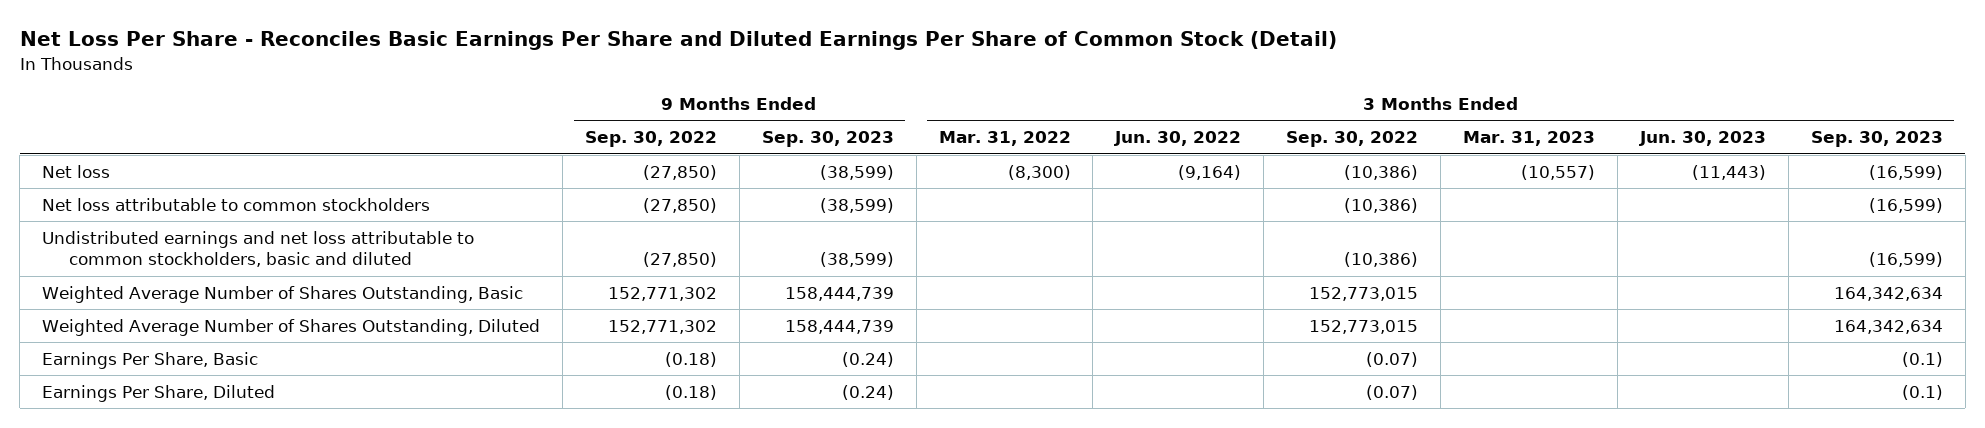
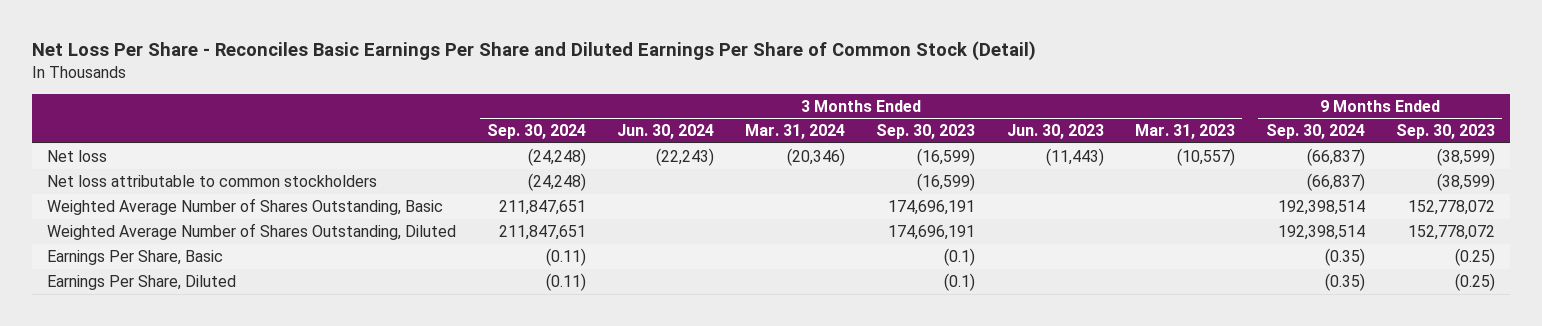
[584,131,717,148] Sep. 30, 2022 -> none
[938,131,1071,147] Mar. 31, 2022 -> none
[1114,131,1242,147] Jun. 30, 2022 -> none
[1286,131,1419,148] Sep. 30, 2022 -> none
none -> [487,124,587,140] Sep. 30, 2024
none -> [617,124,715,140] Jun. 30, 2024
none -> [745,124,846,140] Mar. 31, 2024
none -> [1265,124,1365,140] Sep. 30, 2024
[42,230,475,268] Undistributed earnings and net loss attributable to common stockholders, basic and diluted -> none
[784,286,894,301] 158,444,739 -> [1407,199,1495,215] 152,778,072
[1833,286,1943,301] 164,342,634 -> [888,199,976,215] 174,696,191
[784,319,894,334] 158,444,739 -> [1407,224,1495,240] 152,778,072
[1833,319,1943,334] 164,342,634 -> [888,224,976,240] 174,696,191
[841,351,894,367] (0.24) -> [1454,247,1495,266] (0.25)
[841,384,894,400] (0.24) -> [1454,272,1495,291] (0.25)

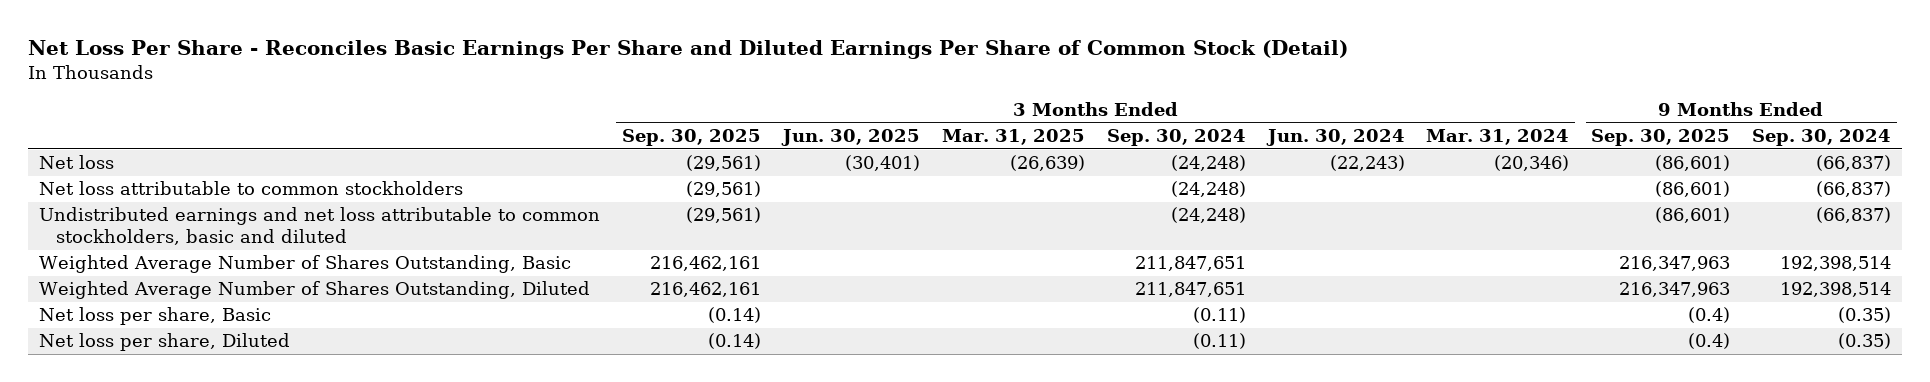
[876,124,976,140] Sep. 30, 2023 -> none
[1006,124,1104,140] Jun. 30, 2023 -> none
[1134,124,1235,140] Mar. 31, 2023 -> none
[1395,124,1495,140] Sep. 30, 2023 -> none
none -> [621,129,761,147] Sep. 30, 2025
none -> [780,129,920,147] Jun. 30, 2025
none -> [941,129,1085,146] Mar. 31, 2025
none -> [1591,129,1731,147] Sep. 30, 2025
none -> [39,207,601,246] Undistributed earnings and net loss attributable to common stockholders, basic and diluted
[47,249,224,265] Earnings Per Share, Basic -> [39,307,272,326] Net loss per share, Basic
[47,274,237,290] Earnings Per Share, Diluted -> [39,333,291,352] Net loss per share, Diluted

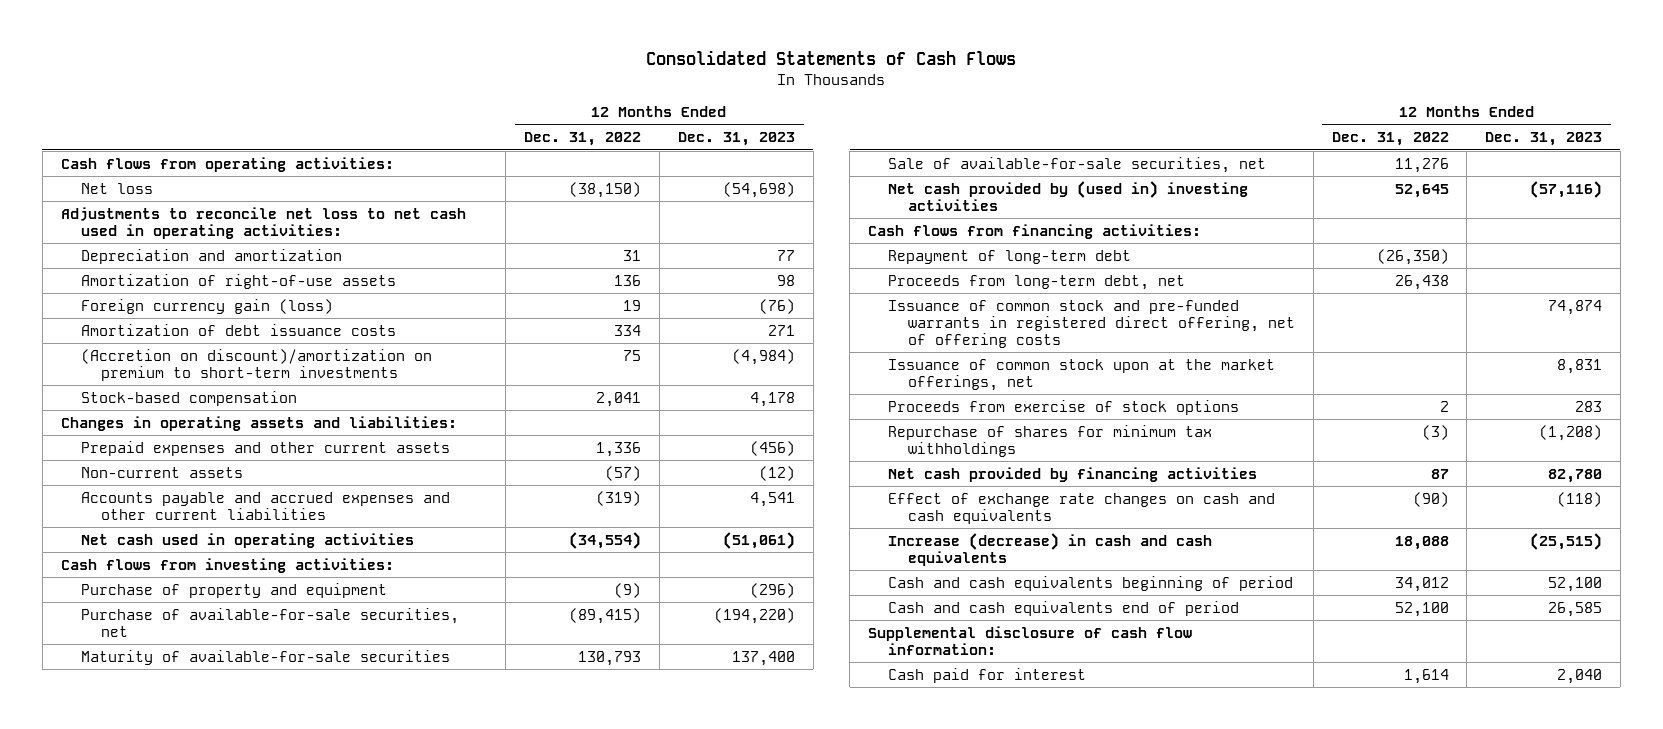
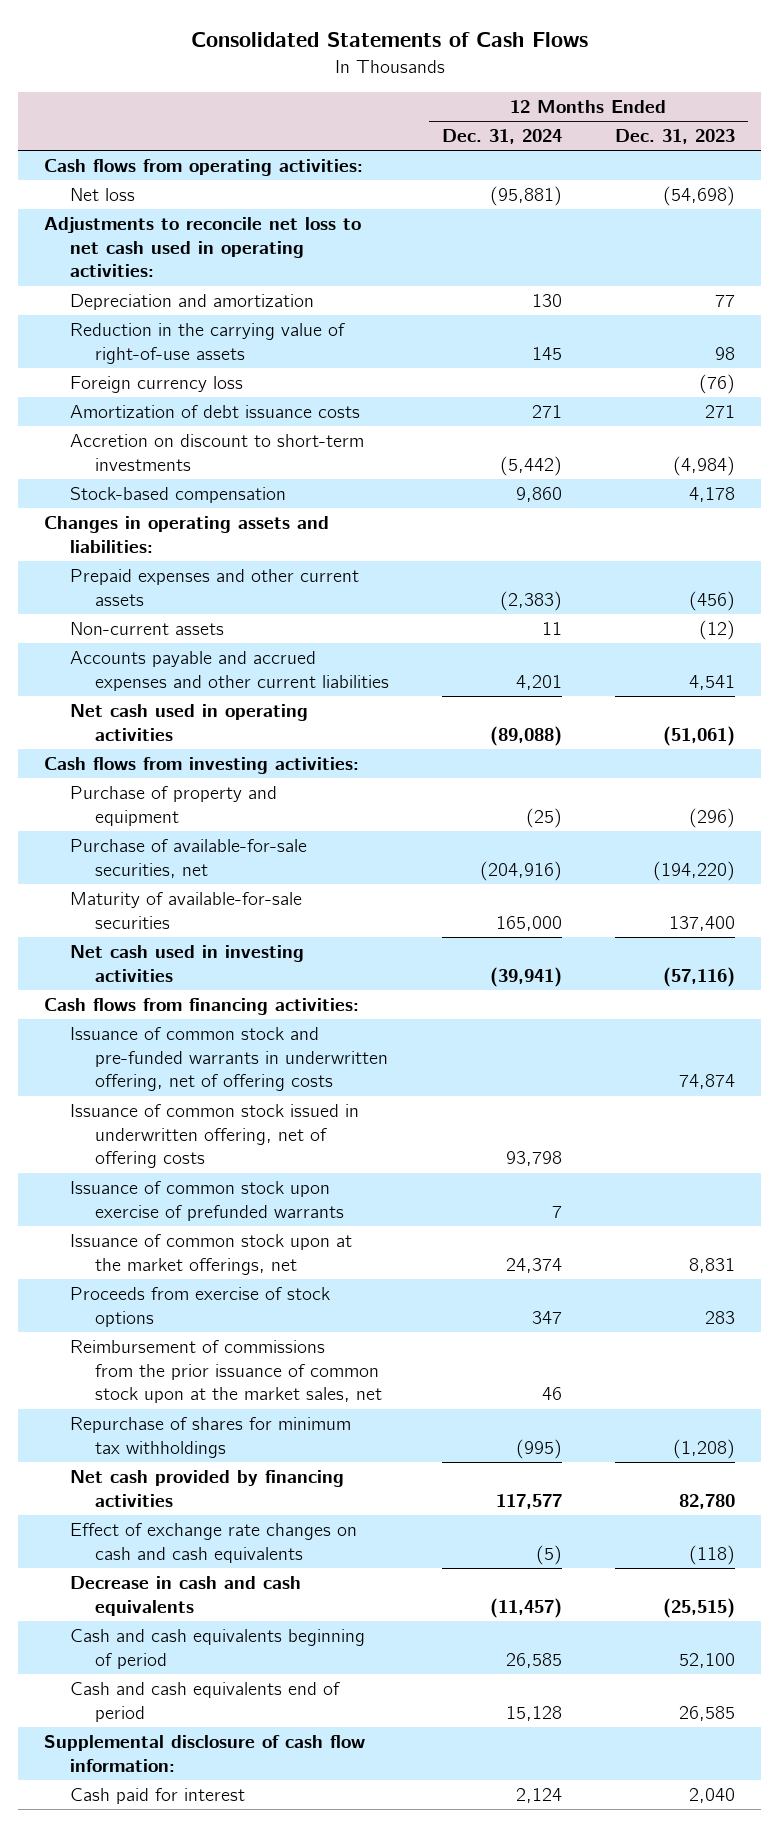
[524,132,642,147] Dec. 31, 2022 -> none
none -> [442,129,563,145] Dec. 31, 2024
[80,273,396,289] Amortization of right-of-use assets -> [69,323,345,364] Reduction in the carrying value of right-of-use assets
[80,298,333,314] Foreign currency gain (loss) -> [69,376,243,394] Foreign currency loss
[80,348,432,381] (Accretion on discount)/amortization on premium to short-term investments -> [69,434,364,471] Accretion on discount to short-term investments
[887,156,1266,173] Sale of available-for-sale securities, net -> none
[887,180,1248,211] Net cash provided by (used in) investing activities -> [69,945,304,982] Net cash used in investing activities
[887,249,1131,264] Repayment of long-term debt -> none
[887,274,1185,290] Proceeds from long-term debt, net -> none
[887,299,1296,348] Issuance of common stock and pre-funded warrants in registered direct offering, net of offering costs -> [69,1027,389,1092] Issuance of common stock and pre-funded warrants in underwritten offering, net of offering costs
none -> [69,1104,359,1169] Issuance of common stock issued in underwritten offering, net of offering costs
none -> [69,1181,345,1221] Issuance of common stock upon exercise of prefunded warrants
none -> [69,1340,383,1404] Reimbursement of commissions from the prior issuance of common stock upon at the market sales, net
[887,532,1212,566] Increase (decrease) in cash and cash equivalents -> [69,1576,301,1616] Decrease in cash and cash equivalents

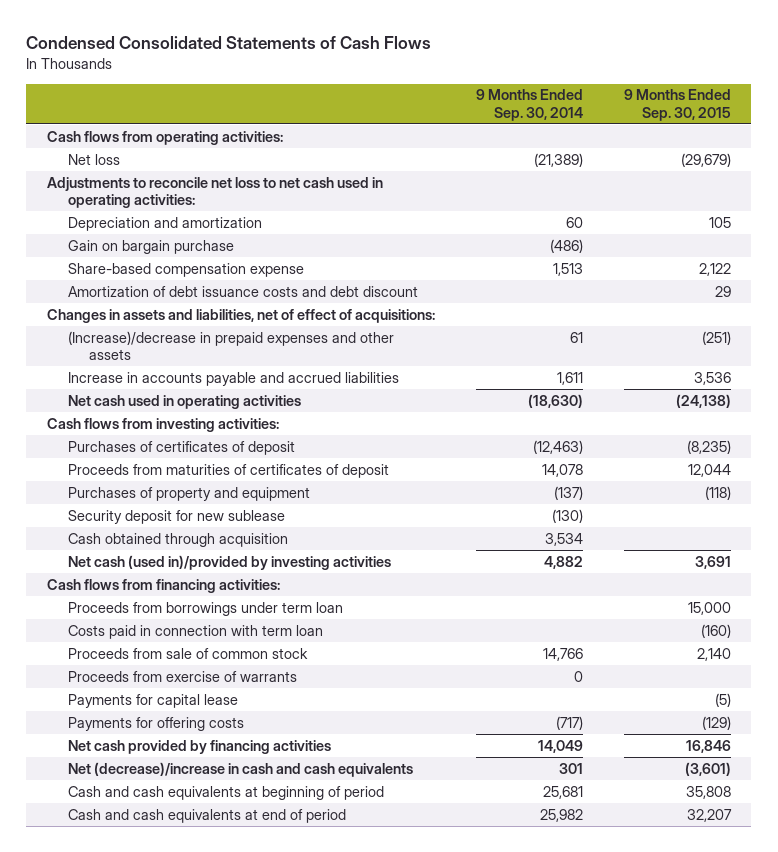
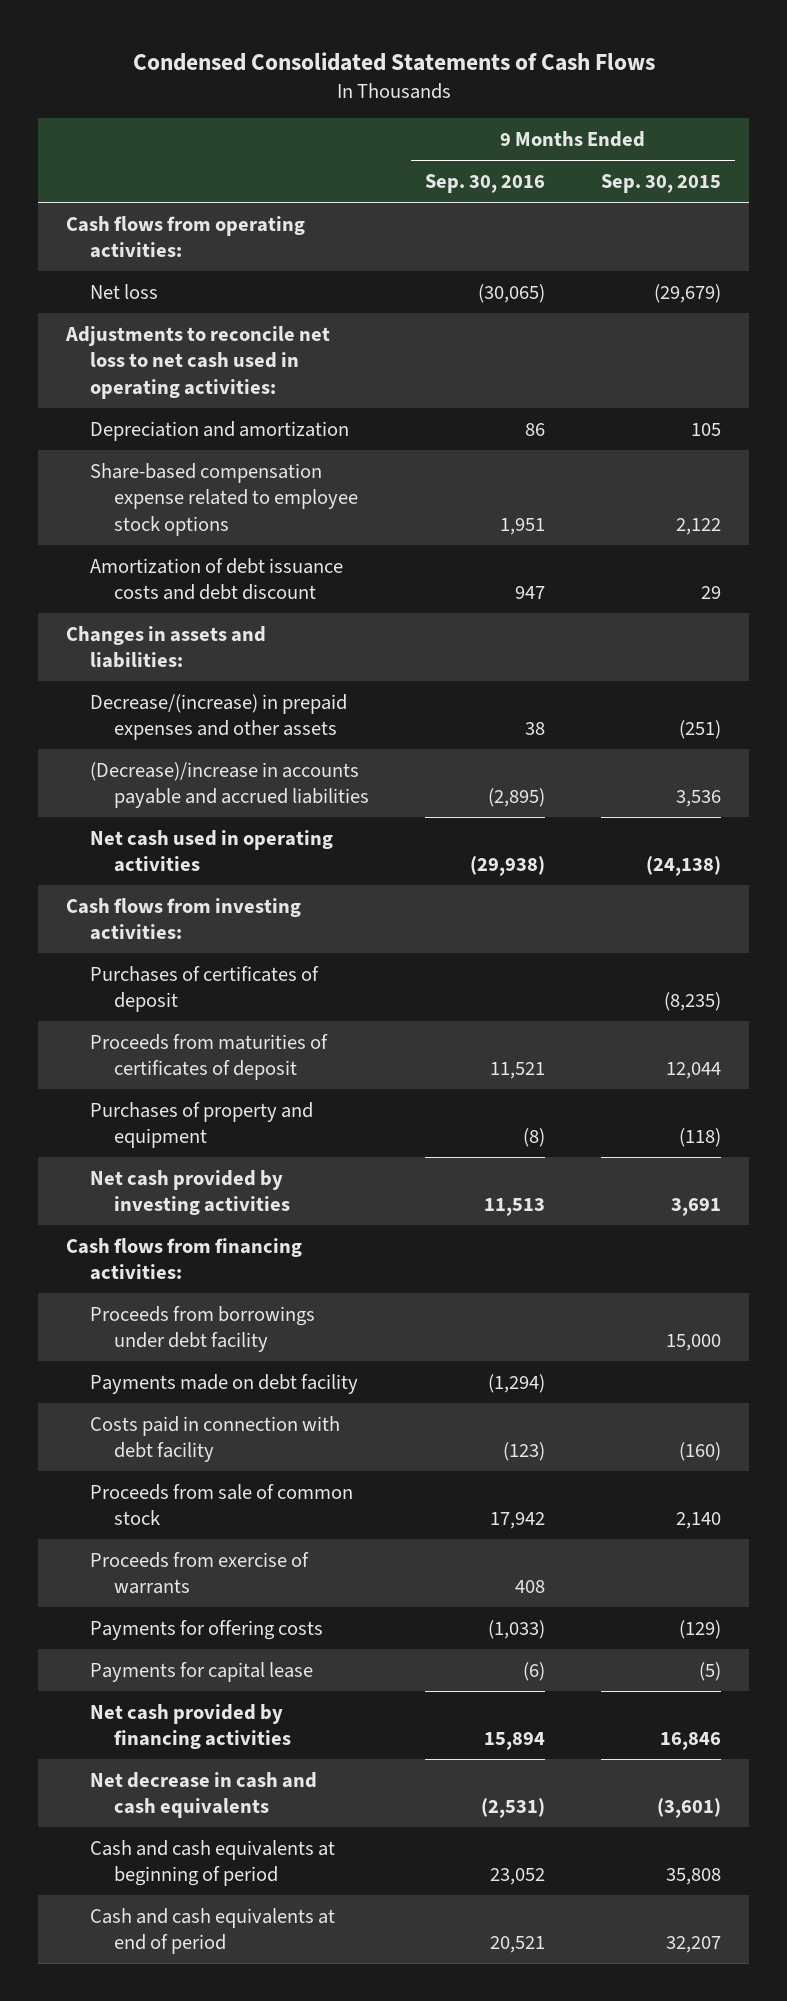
[475,89,583,121] 9 Months Ended Sep. 30, 2014 -> none
none -> [425,174,546,194] Sep. 30, 2016
[67,239,234,254] Gain on bargain purchase -> none
[67,262,304,277] Share-based compensation expense -> [90,462,358,536] Share-based compensation expense related to employee stock options
[46,308,435,323] Changes in assets and liabilities, net of effect of acquisitions: -> [66,625,267,669] Changes in assets and liabilities:
[67,330,394,361] (Increase)/decrease in prepaid expenses and other assets -> [90,693,348,741] Decrease/(increase) in prepaid expenses and other assets
[67,371,399,386] Increase in accounts payable and accrued liabilities -> [90,761,369,809] (Decrease)/increase in accounts payable and accrued liabilities
[67,509,285,524] Security deposit for new sublease -> none
[67,532,288,547] Cash obtained through acquisition -> none
[67,554,391,570] Net cash (used in)/provided by investing activities -> [90,1169,290,1216] Net cash provided by investing activities
[67,601,343,616] Proceeds from borrowings under term loan -> [90,1305,316,1353] Proceeds from borrowings under debt facility
none -> [90,1373,359,1394] Payments made on debt facility
[67,624,323,639] Costs paid in connection with term loan -> [90,1415,341,1463] Costs paid in connection with debt facility
[67,693,238,708] Payments for capital lease -> [90,1661,314,1682] Payments for capital lease
[67,761,413,777] Net (decrease)/increase in cash and cash equivalents -> [90,1771,318,1819] Net decrease in cash and cash equivalents

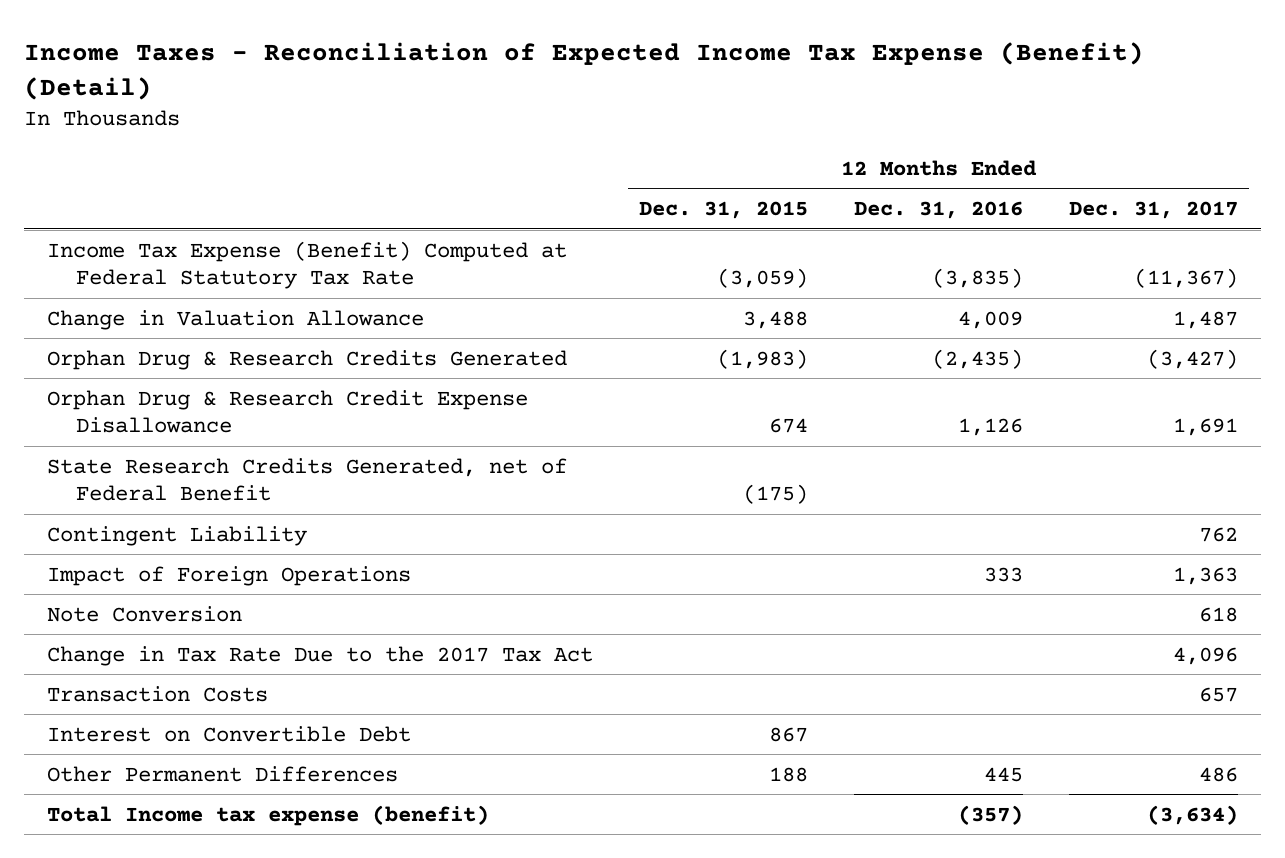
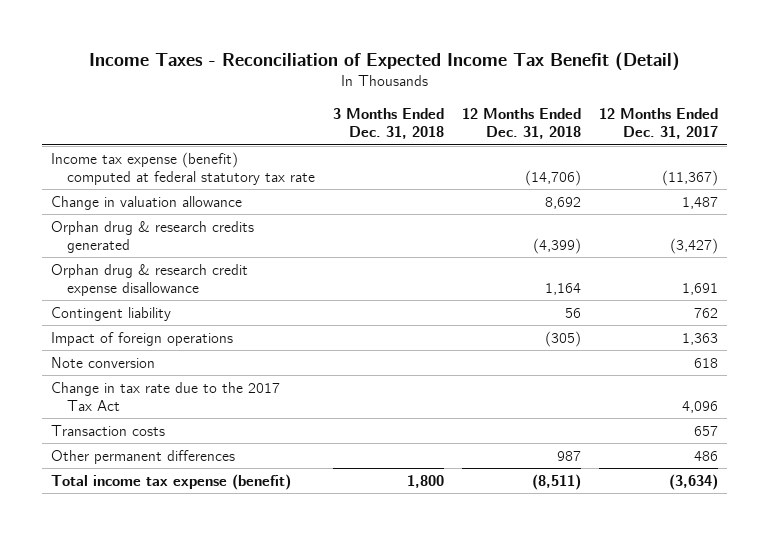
[24,41,1145,100] Income Taxes - Reconciliation of Expected Income Tax Expense (Benefit) (Detail) -> [88,51,680,71] Income Taxes - Reconciliation of Expected Income Tax Benefit (Detail)
[639,201,809,220] Dec. 31, 2015 -> none
[854,201,1024,220] Dec. 31, 2016 -> none
none -> [333,108,445,140] 3 Months Ended Dec. 31, 2018
none -> [462,108,582,140] 12 Months Ended Dec. 31, 2018
[47,457,568,502] State Research Credits Generated, net of Federal Benefit -> none
[47,725,412,742] Interest on Convertible Debt -> none
[47,240,568,290] Income Tax Expense (Benefit) Computed at Federal Statutory Tax Rate -> [51,151,315,186] Income tax expense (benefit) computed at federal statutory tax rate
[47,309,425,330] Change in Valuation Allowance -> [51,195,243,210] Change in valuation allowance
[47,349,568,370] Orphan Drug & Research Credits Generated -> [51,220,255,254] Orphan drug & research credits generated
[47,389,529,434] Orphan Drug & Research Credit Expense Disallowance -> [51,263,249,297] Orphan drug & research credit expense disallowance
[47,525,308,546] Contingent Liability -> [51,306,172,321] Contingent liability
[47,565,412,586] Impact of Foreign Operations -> [51,331,234,346] Impact of foreign operations
[47,605,243,622] Note Conversion -> [51,356,156,368] Note conversion
[47,645,594,666] Change in Tax Rate Due to the 2017 Tax Act -> [51,381,281,412] Change in tax rate due to the 2017 Tax Act
[47,685,269,702] Transaction Costs -> [51,424,166,436] Transaction costs
[47,765,399,782] Other Permanent Differences -> [51,449,236,464] Other permanent differences
[47,804,490,826] Total Income tax expense (benefit) -> [51,473,292,490] Total income tax expense (benefit)

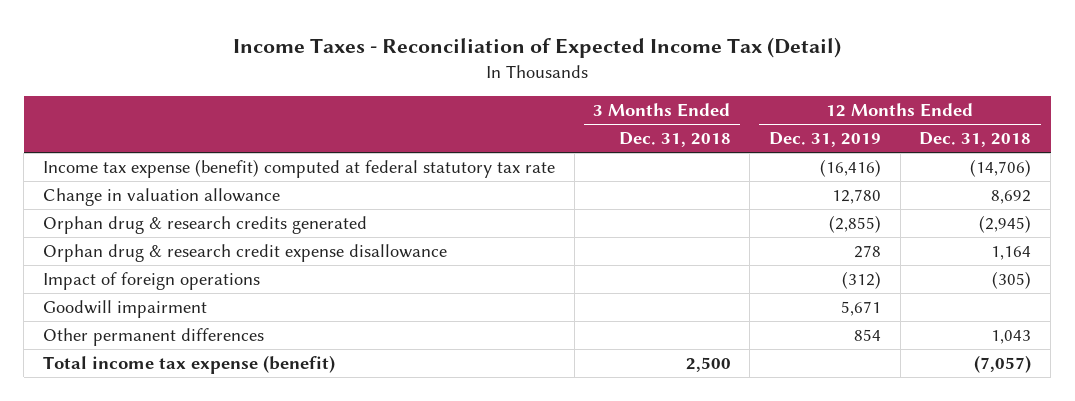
[88,51,680,71] Income Taxes - Reconciliation of Expected Income Tax Benefit (Detail) -> [233,36,842,58] Income Taxes - Reconciliation of Expected Income Tax (Detail)
[599,108,719,140] 12 Months Ended Dec. 31, 2017 -> none
none -> [769,132,882,148] Dec. 31, 2019
[533,238,582,255] (4,399) -> [979,214,1032,233] (2,945)
[51,306,172,321] Contingent liability -> none
[51,356,156,368] Note conversion -> none
[51,381,281,412] Change in tax rate due to the 2017 Tax Act -> none
[51,424,166,436] Transaction costs -> none
none -> [43,299,208,318] Goodwill impairment
[557,450,582,461] 987 -> [991,329,1032,344] 1,043
[407,474,445,488] 1,800 -> [685,356,731,372] 2,500
[532,473,582,490] (8,511) -> [974,354,1032,373] (7,057)

